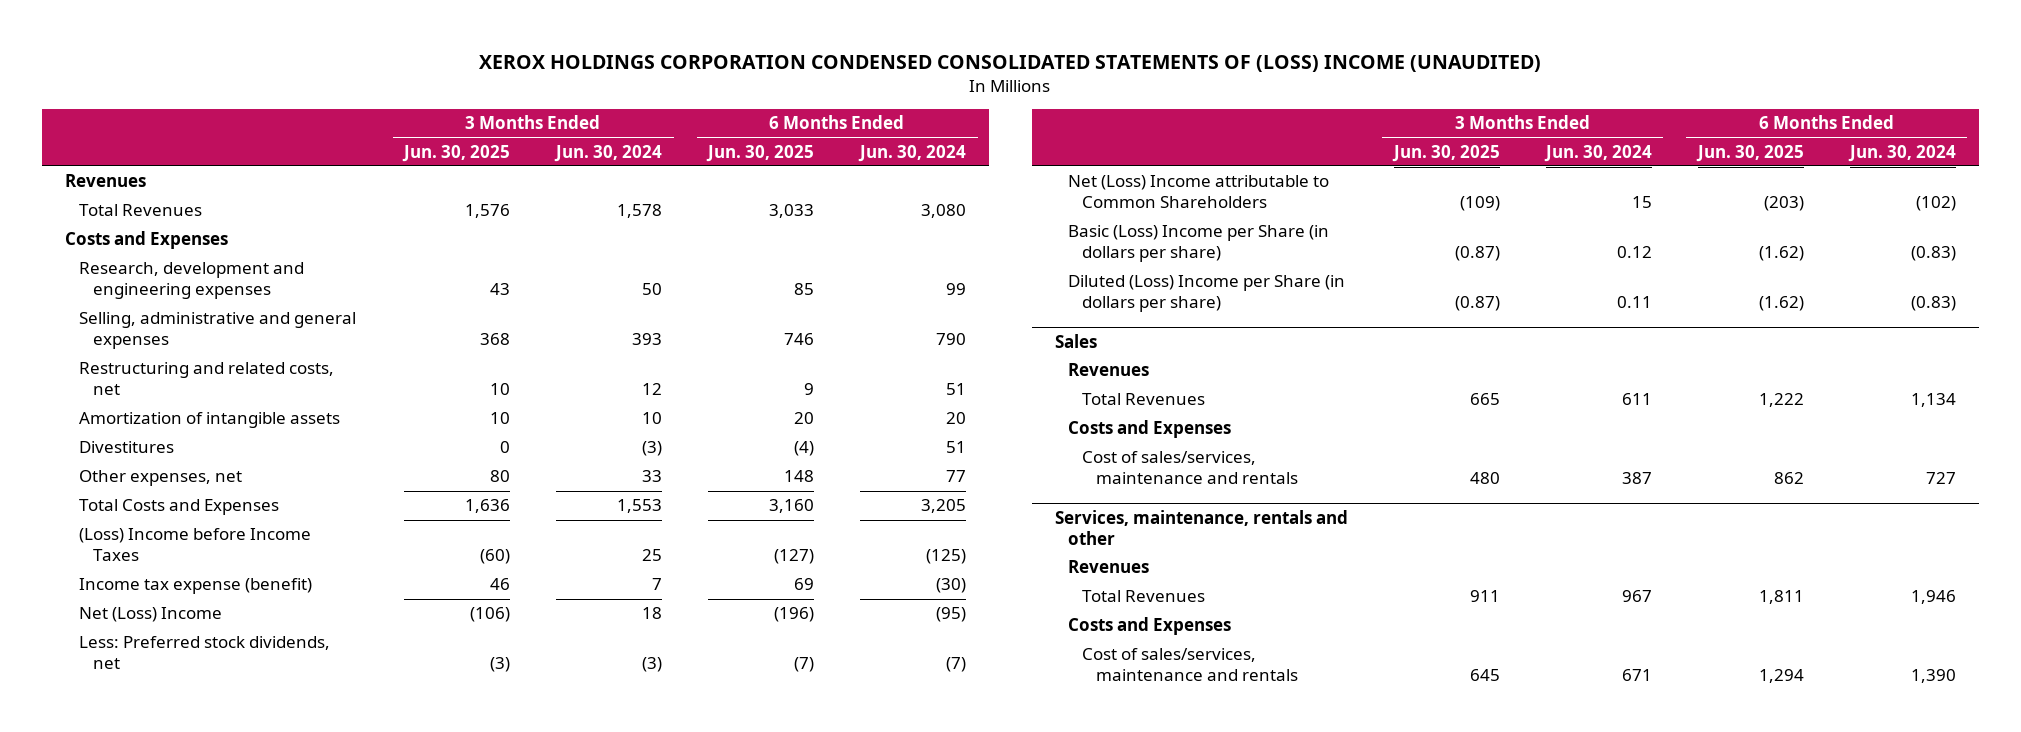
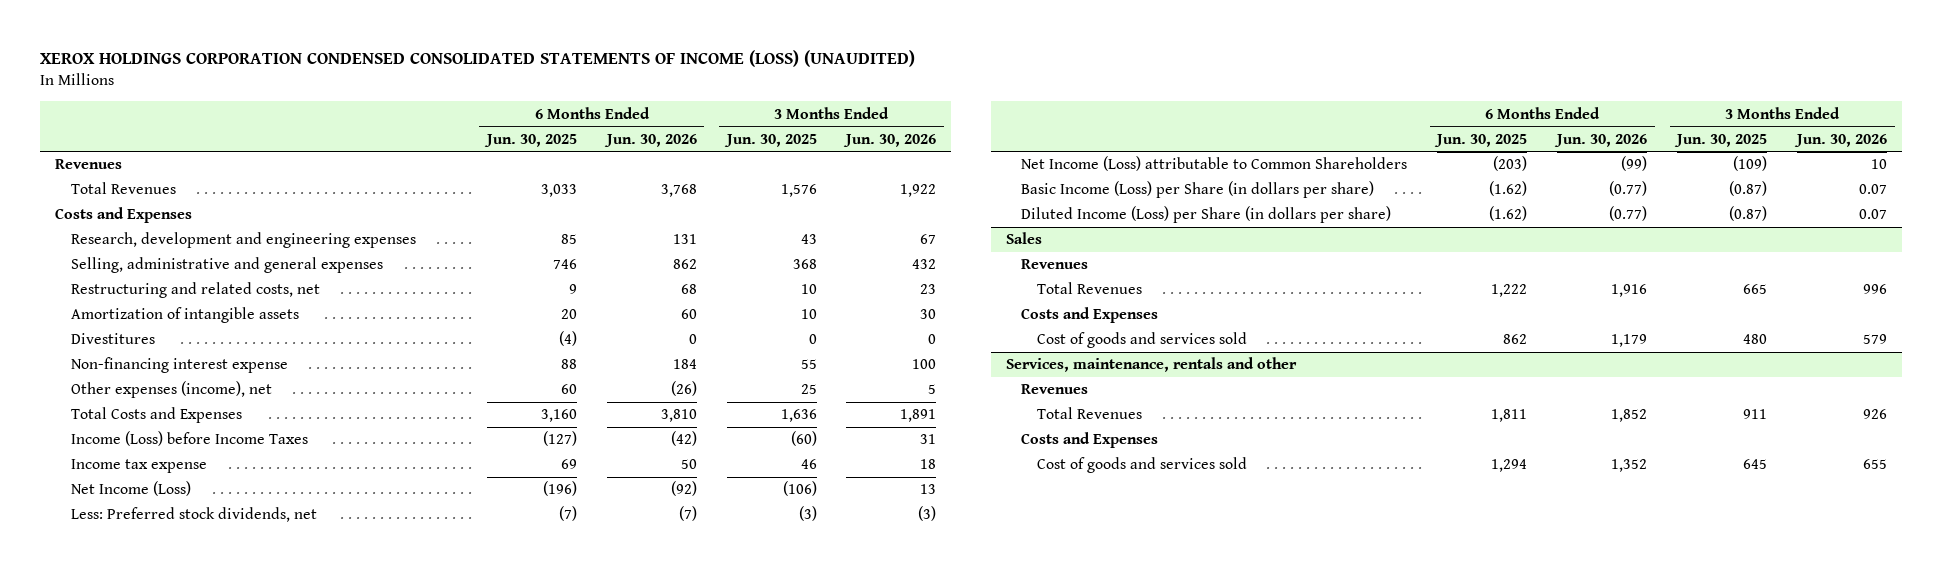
[479,54,1542,72] XEROX HOLDINGS CORPORATION CONDENSED CONSOLIDATED STATEMENTS OF (LOSS) INCOME (UNAUDITED) -> [39,50,915,68] XEROX HOLDINGS CORPORATION CONDENSED CONSOLIDATED STATEMENTS OF INCOME (LOSS) (UNAUDITED)
[554,144,663,162] Jun. 30, 2024 -> none
[858,144,967,162] Jun. 30, 2024 -> none
none -> [603,133,697,147] Jun. 30, 2026
none -> [843,133,937,147] Jun. 30, 2026
none -> [70,357,288,374] Non-financing interest expense
[78,470,242,487] Other expenses, net -> [70,381,272,399] Other expenses (income), net
[490,470,511,483] 80 -> [800,384,817,395] 25
[784,470,815,483] 148 -> [560,384,577,395] 60
[78,528,311,562] (Loss) Income before Income Taxes -> [70,431,308,447] Income (Loss) before Income Taxes
[78,578,312,595] Income tax expense (benefit) -> [70,459,207,474] Income tax expense
[78,607,222,623] Net (Loss) Income -> [70,481,191,497] Net Income (Loss)
[1068,175,1330,209] Net (Loss) Income attributable to Common Shareholders -> [1021,156,1408,172] Net Income (Loss) attributable to Common Shareholders
[1068,225,1330,263] Basic (Loss) Income per Share (in dollars per share) -> [1021,181,1375,199] Basic Income (Loss) per Share (in dollars per share)
[1068,275,1346,313] Diluted (Loss) Income per Share (in dollars per share) -> [1021,206,1392,224] Diluted Income (Loss) per Share (in dollars per share)
[1082,451,1299,485] Cost of sales/services, maintenance and rentals -> [1037,332,1248,349] Cost of goods and services sold
[1082,648,1299,682] Cost of sales/services, maintenance and rentals -> [1037,457,1248,474] Cost of goods and services sold

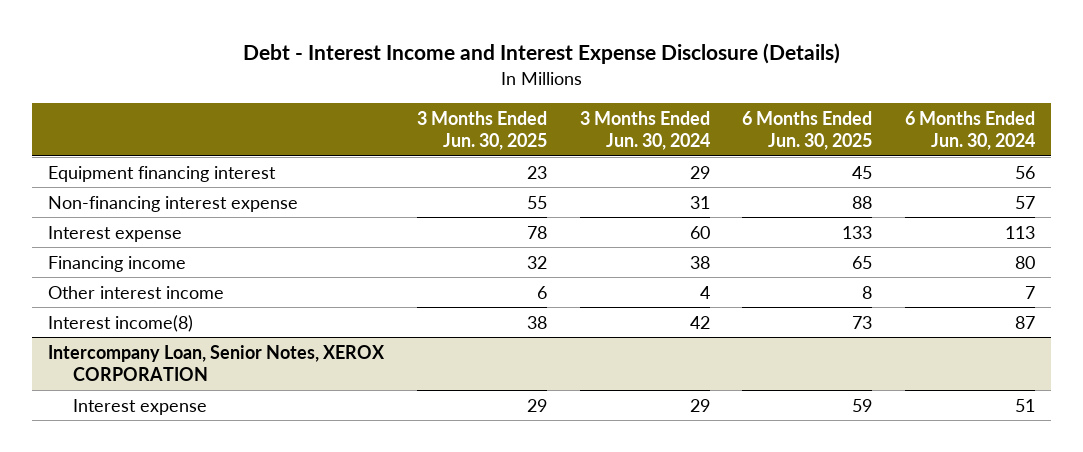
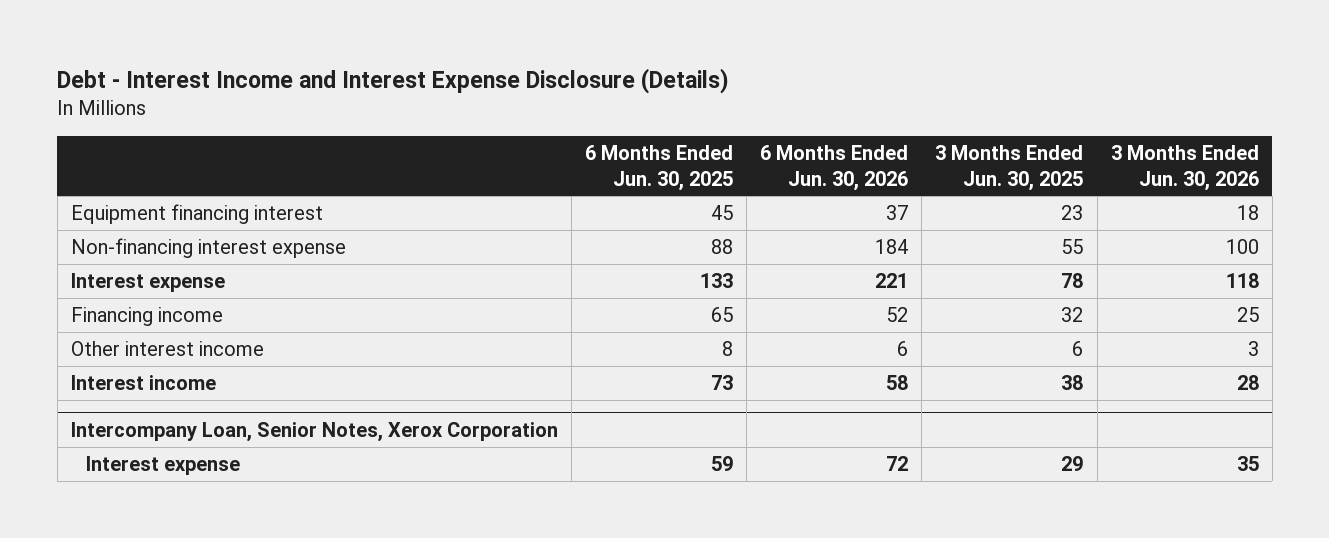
[579,110,710,151] 3 Months Ended Jun. 30, 2024 -> none
[904,110,1035,151] 6 Months Ended Jun. 30, 2024 -> none
none -> [760,144,909,191] 6 Months Ended Jun. 30, 2026
none -> [1110,144,1259,191] 3 Months Ended Jun. 30, 2026
[48,314,194,332] Interest income(8) -> [70,375,216,391] Interest income
[48,344,386,382] Intercompany Loan, Senior Notes, XEROX CORPORATION -> [70,422,558,443] Intercompany Loan, Senior Notes, Xerox Corporation

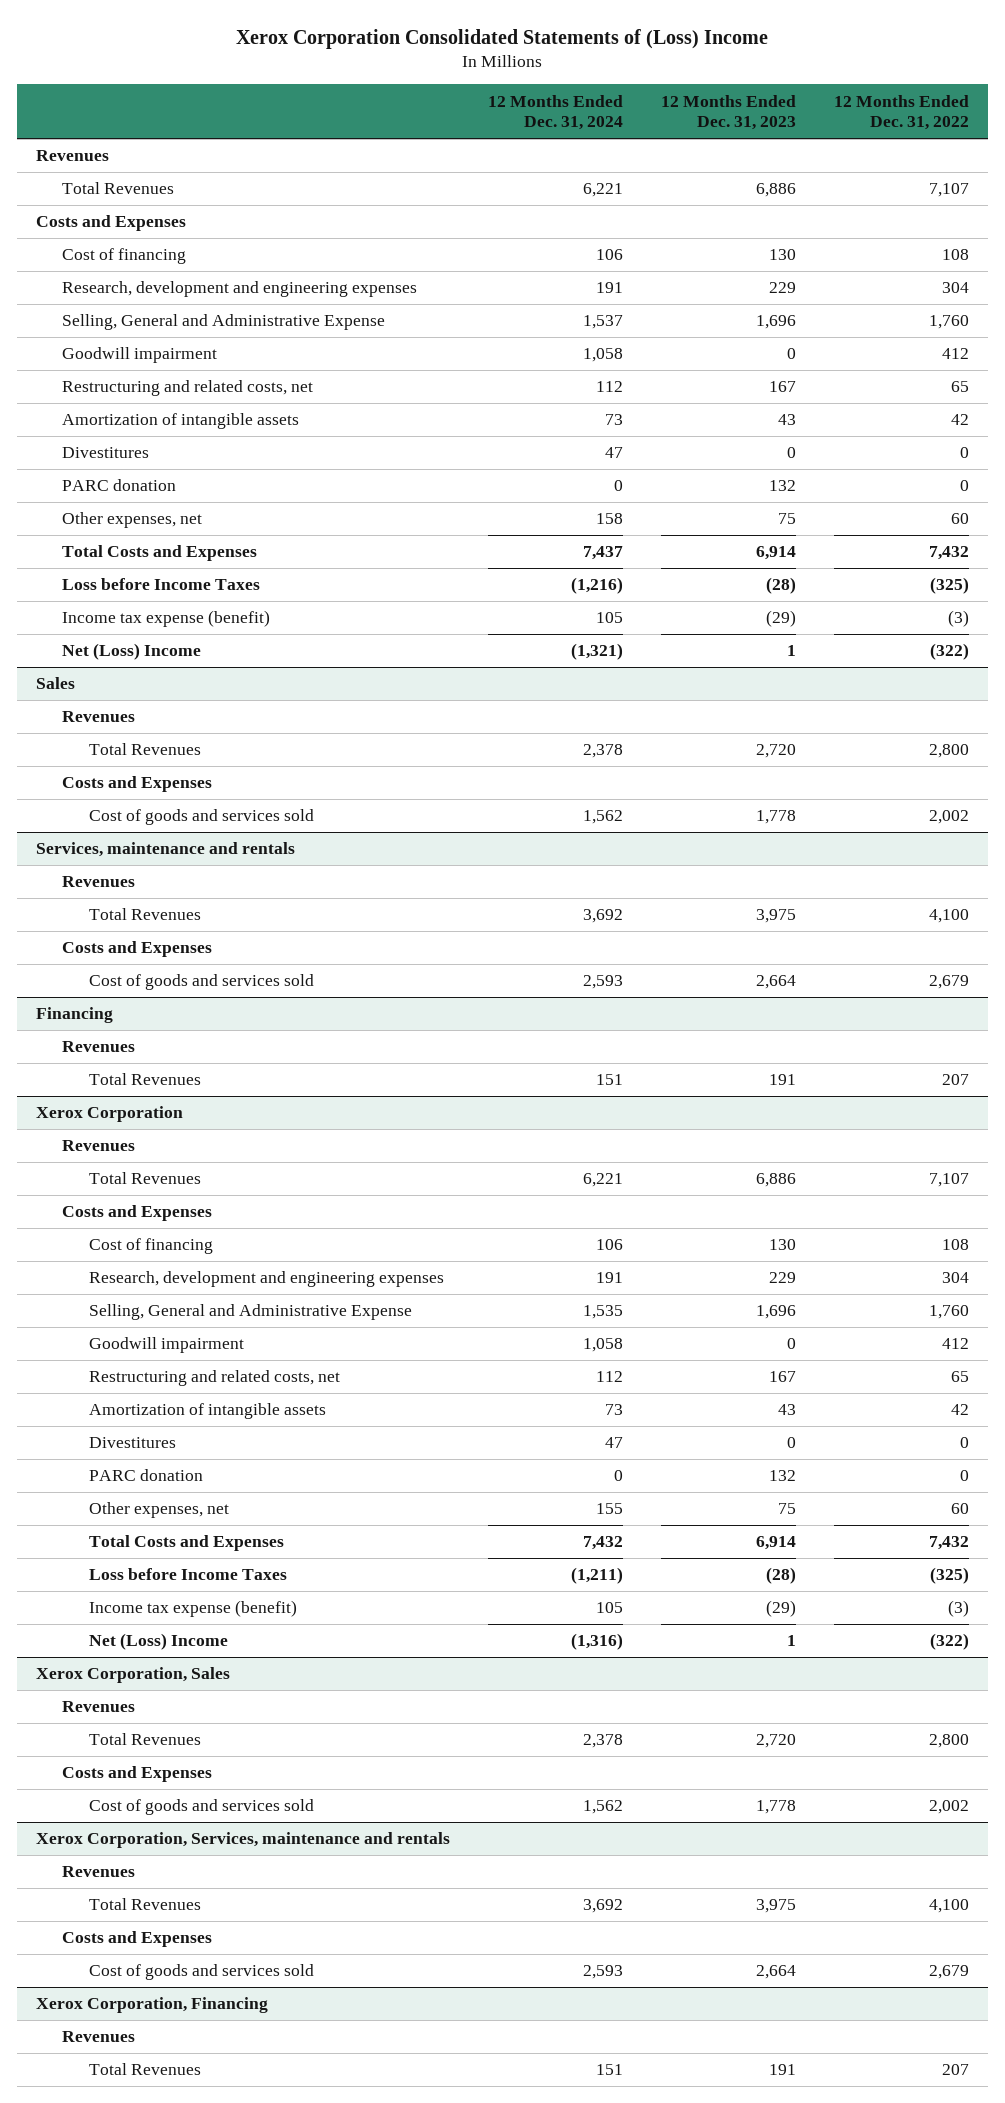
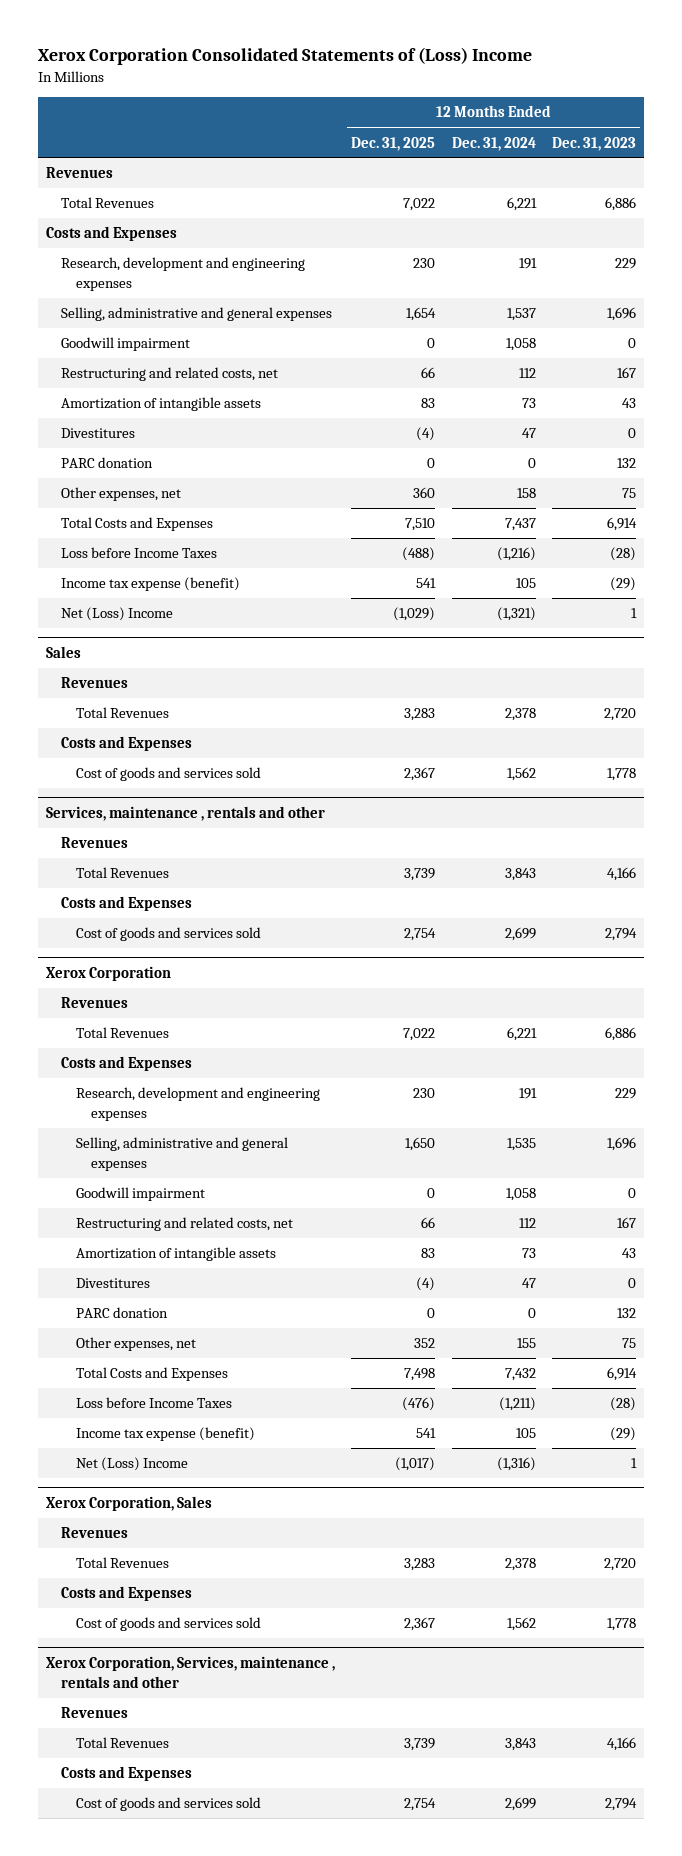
[833,94,969,131] 12 Months Ended Dec. 31, 2022 -> none
none -> [351,136,436,151] Dec. 31, 2025
[62,248,187,265] Cost of financing -> none
[62,314,386,331] Selling, General and Administrative Expense -> [61,307,333,322] Selling, administrative and general expenses
[35,842,295,858] Services, maintenance and rentals -> [46,806,326,822] Services, maintenance , rentals and other
[582,909,623,924] 3,692 -> [504,868,536,882] 3,843
[755,909,796,924] 3,975 -> [607,867,637,882] 4,166
[35,1007,113,1024] Financing -> none
[62,1041,136,1053] Revenues -> none
[88,1073,201,1086] Total Revenues -> none
[582,975,623,990] 2,593 -> [504,927,536,942] 2,699
[755,975,796,990] 2,664 -> [605,928,638,942] 2,794
[88,1238,213,1255] Cost of financing -> none
[88,1304,412,1321] Selling, General and Administrative Expense -> [76,1137,289,1171] Selling, administrative and general expenses
[35,1832,450,1849] Xerox Corporation, Services, maintenance and rentals -> [46,1656,336,1688] Xerox Corporation, Services, maintenance , rentals and other
[582,1899,623,1914] 3,692 -> [504,1738,536,1752] 3,843
[755,1899,796,1914] 3,975 -> [607,1737,637,1752] 4,166
[35,1997,268,2014] Xerox Corporation, Financing -> none
[62,2031,136,2043] Revenues -> none
[88,2063,201,2076] Total Revenues -> none
[582,1965,623,1980] 2,593 -> [504,1797,536,1812] 2,699
[755,1965,796,1980] 2,664 -> [605,1798,638,1812] 2,794

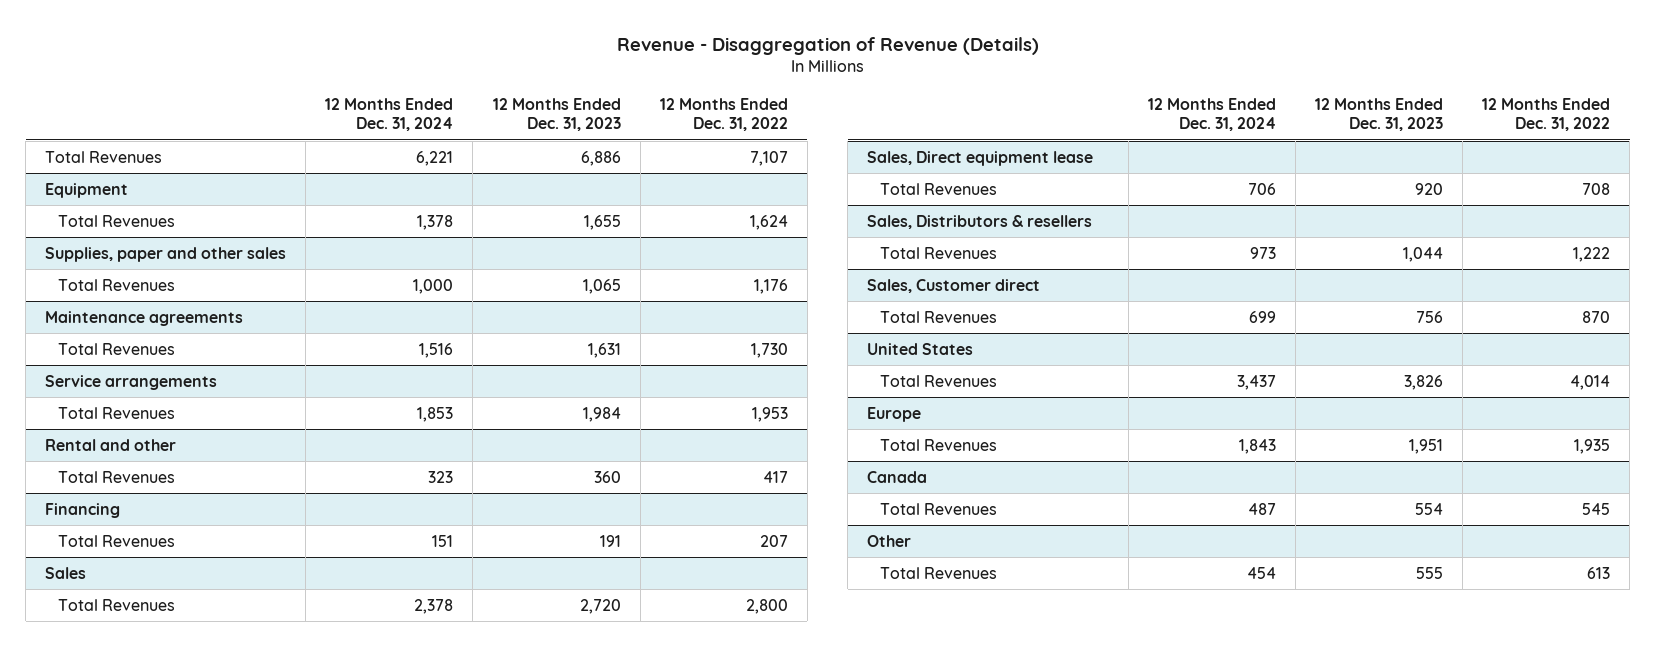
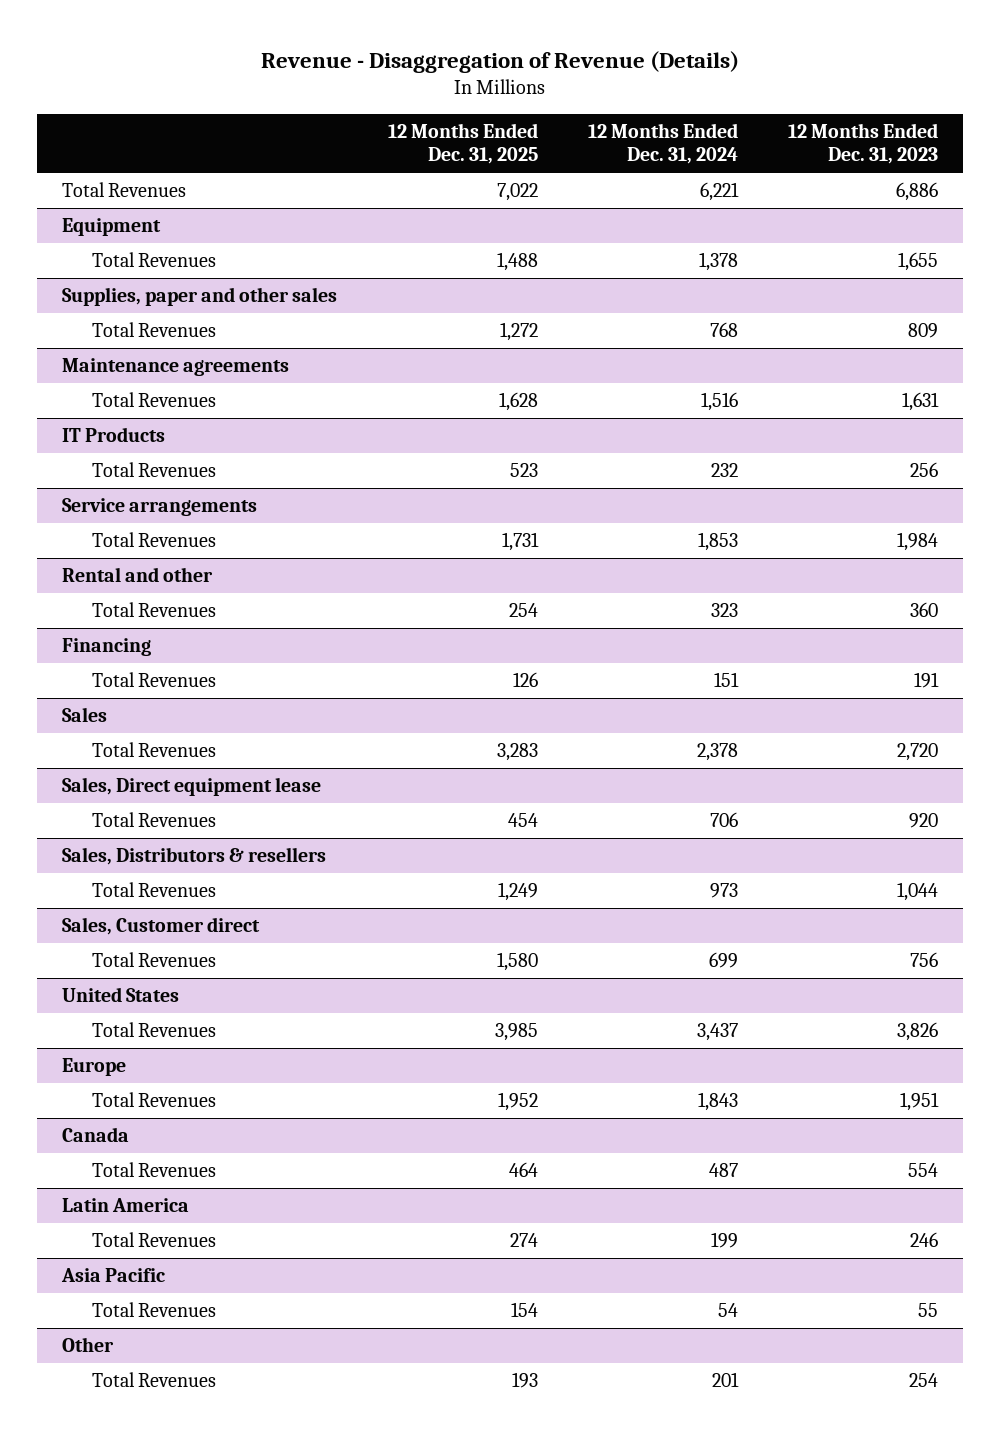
[659,98,788,132] 12 Months Ended Dec. 31, 2022 -> none
none -> [387,122,538,165] 12 Months Ended Dec. 31, 2025
[413,278,454,294] 1,000 -> [709,322,738,338] 768
[582,278,621,294] 1,065 -> [908,323,939,339] 809
none -> [62,427,166,443] IT Products
none -> [91,462,216,478] Total Revenues
none -> [62,1198,190,1213] Latin America
none -> [91,1232,216,1248] Total Revenues
none -> [61,1268,166,1283] Asia Pacific
none -> [91,1302,216,1318] Total Revenues
[1246,566,1276,579] 454 -> [711,1372,739,1388] 201
[1415,566,1443,579] 555 -> [909,1373,939,1388] 254

